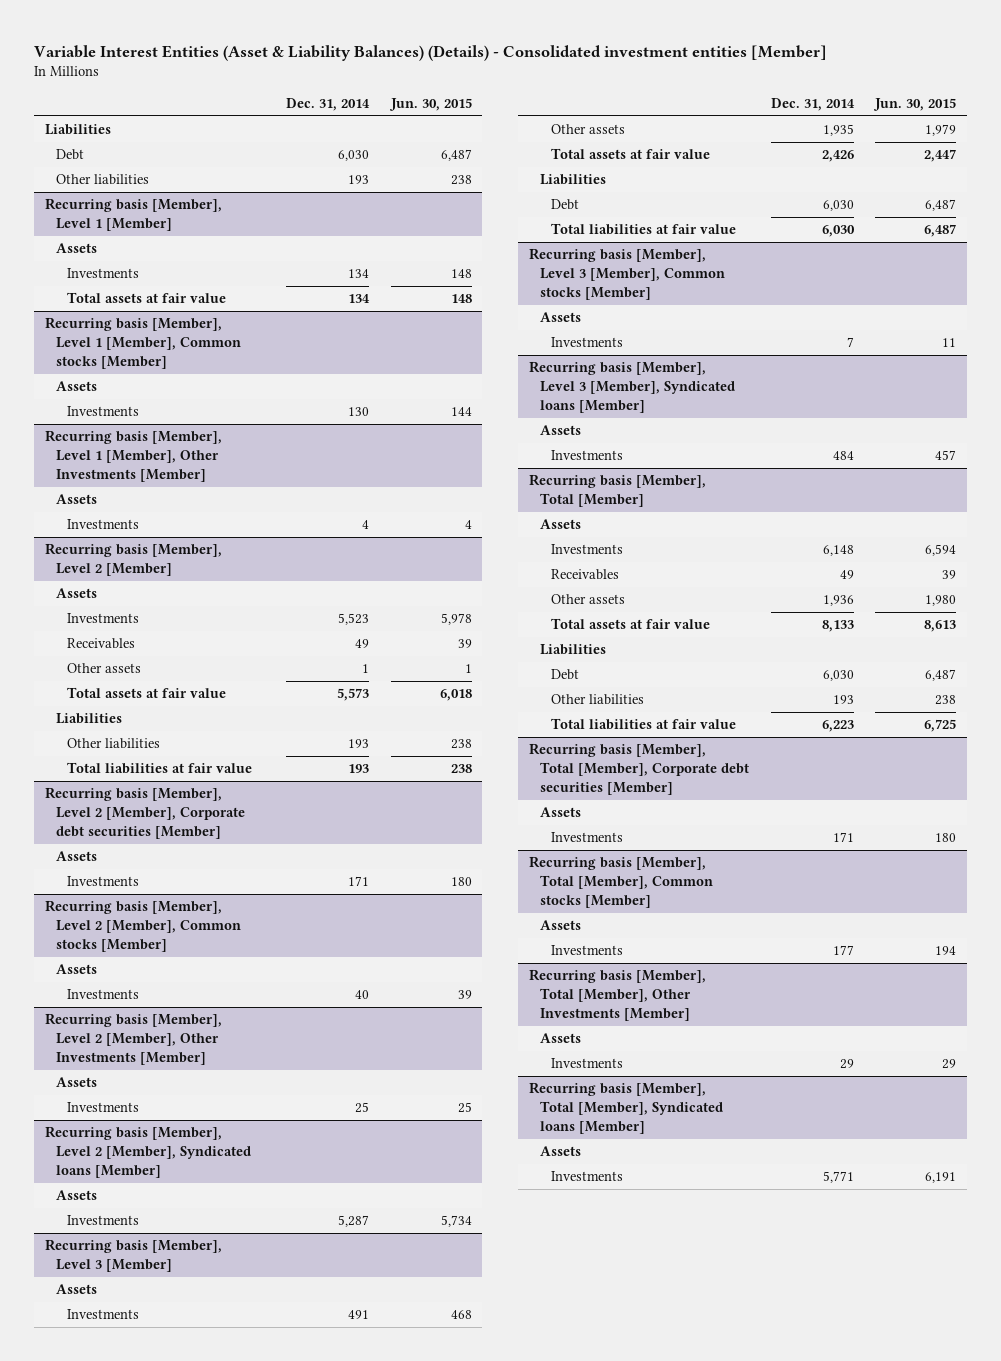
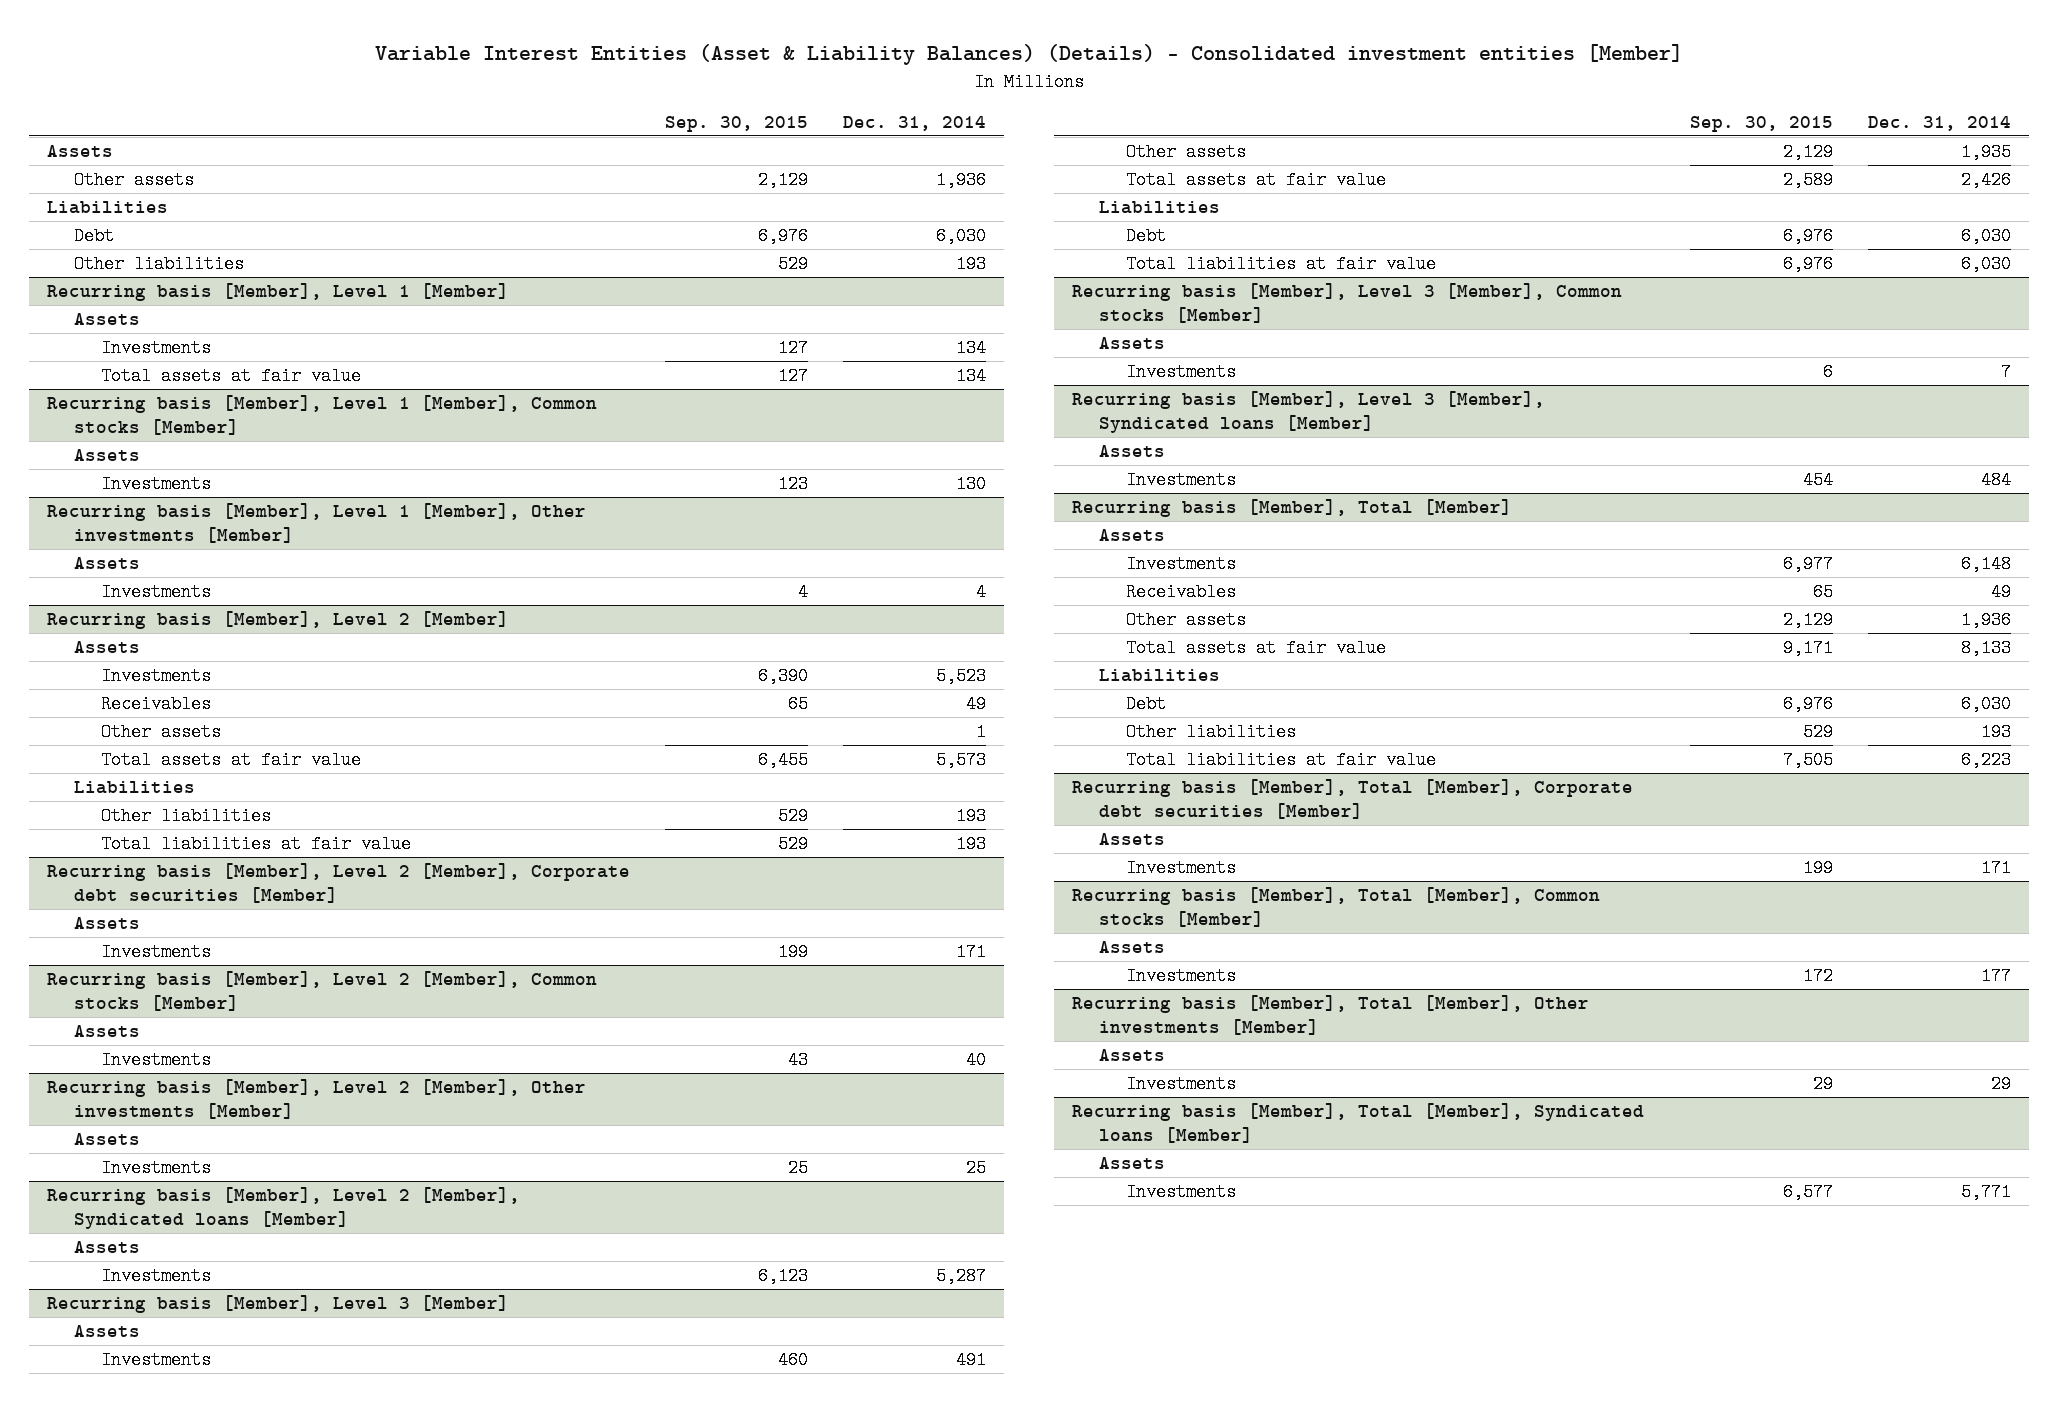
[388,97,472,111] Jun. 30, 2015 -> none
none -> [665,115,809,132] Sep. 30, 2015
none -> [46,145,113,158] Assets
none -> [73,171,194,190] Other assets
[44,430,222,482] Recurring basis [Member], Level 1 [Member], Other Investments [Member] -> [46,503,586,543] Recurring basis [Member], Level 1 [Member], Other investments [Member]
[44,1013,222,1065] Recurring basis [Member], Level 2 [Member], Other Investments [Member] -> [46,1079,586,1119] Recurring basis [Member], Level 2 [Member], Other investments [Member]
[529,969,707,1021] Recurring basis [Member], Total [Member], Other Investments [Member] -> [1071,995,1589,1035] Recurring basis [Member], Total [Member], Other investments [Member]

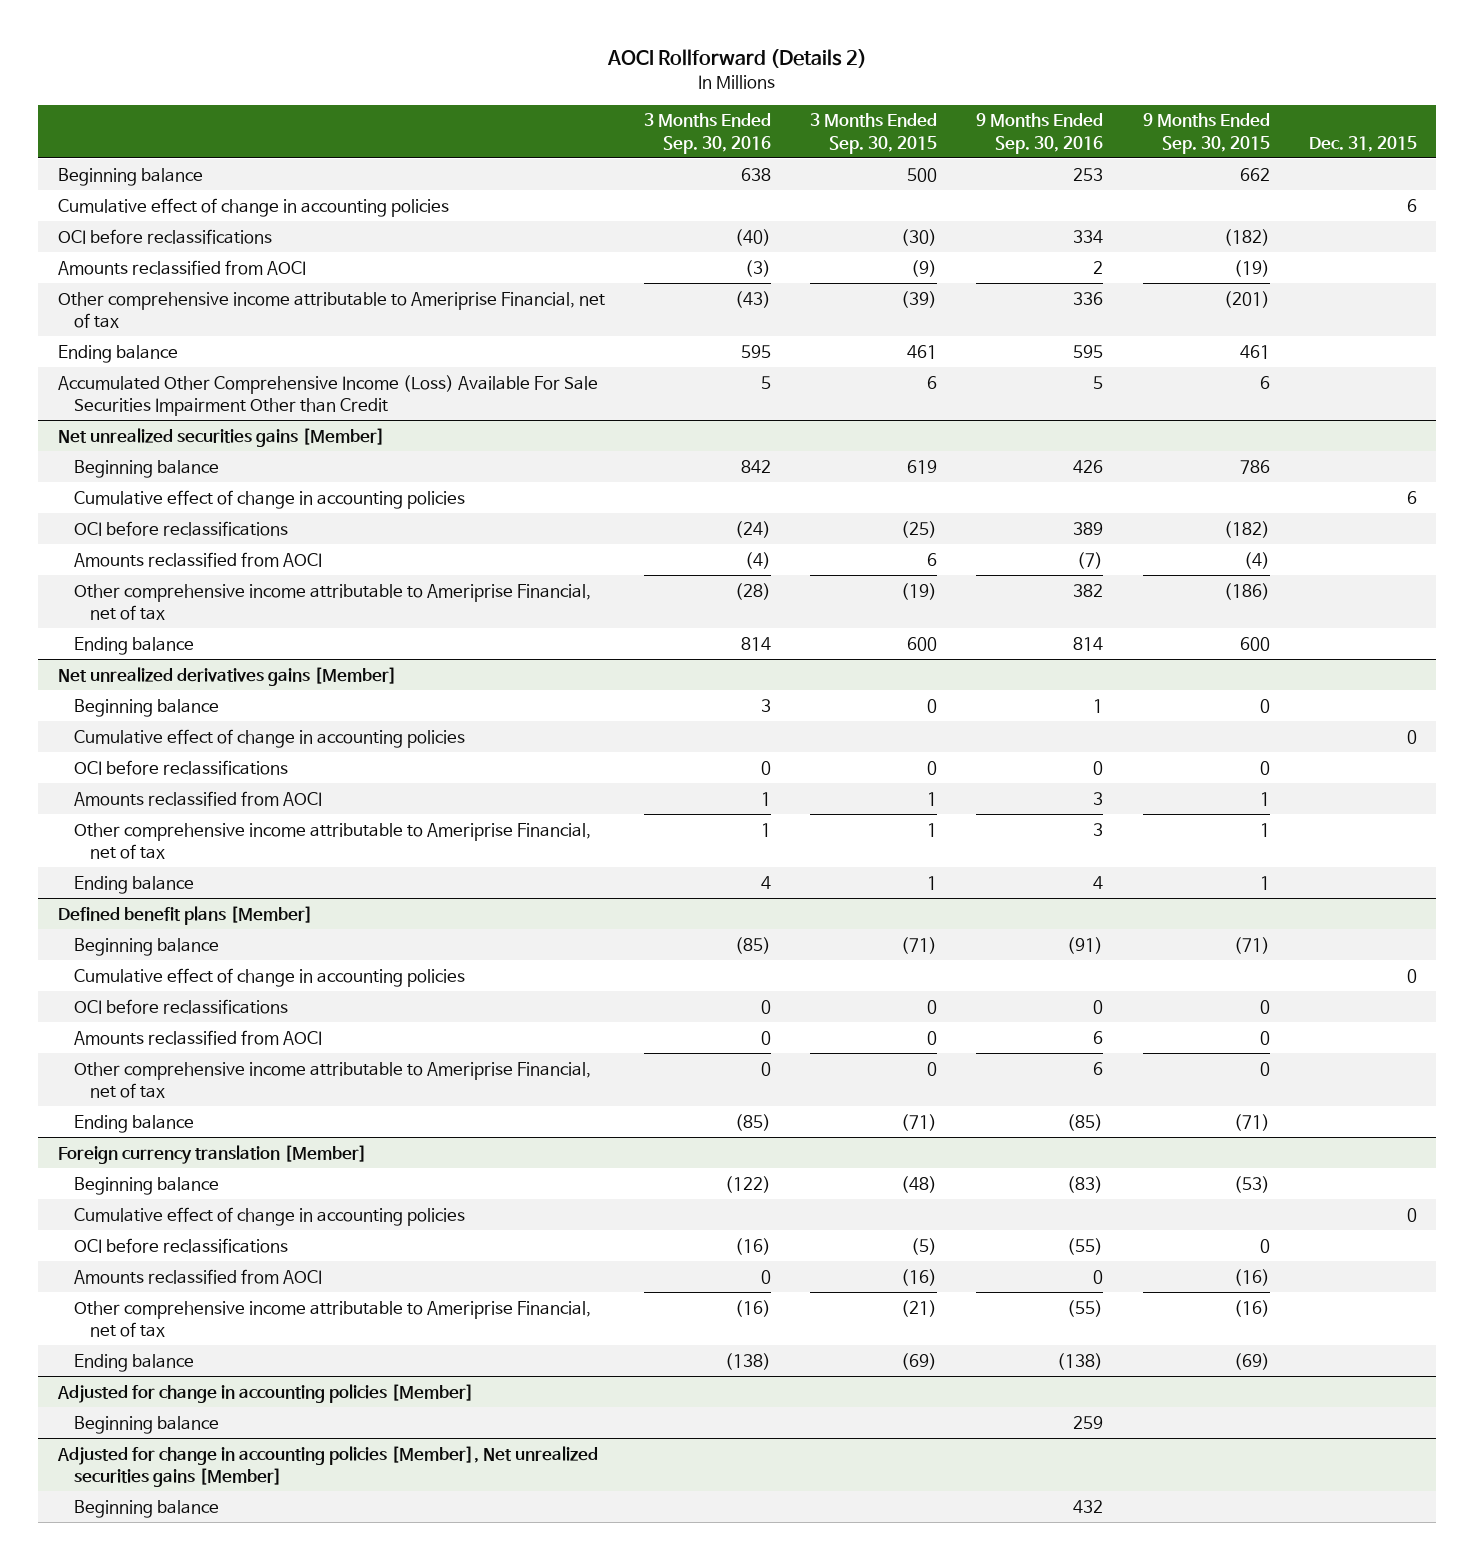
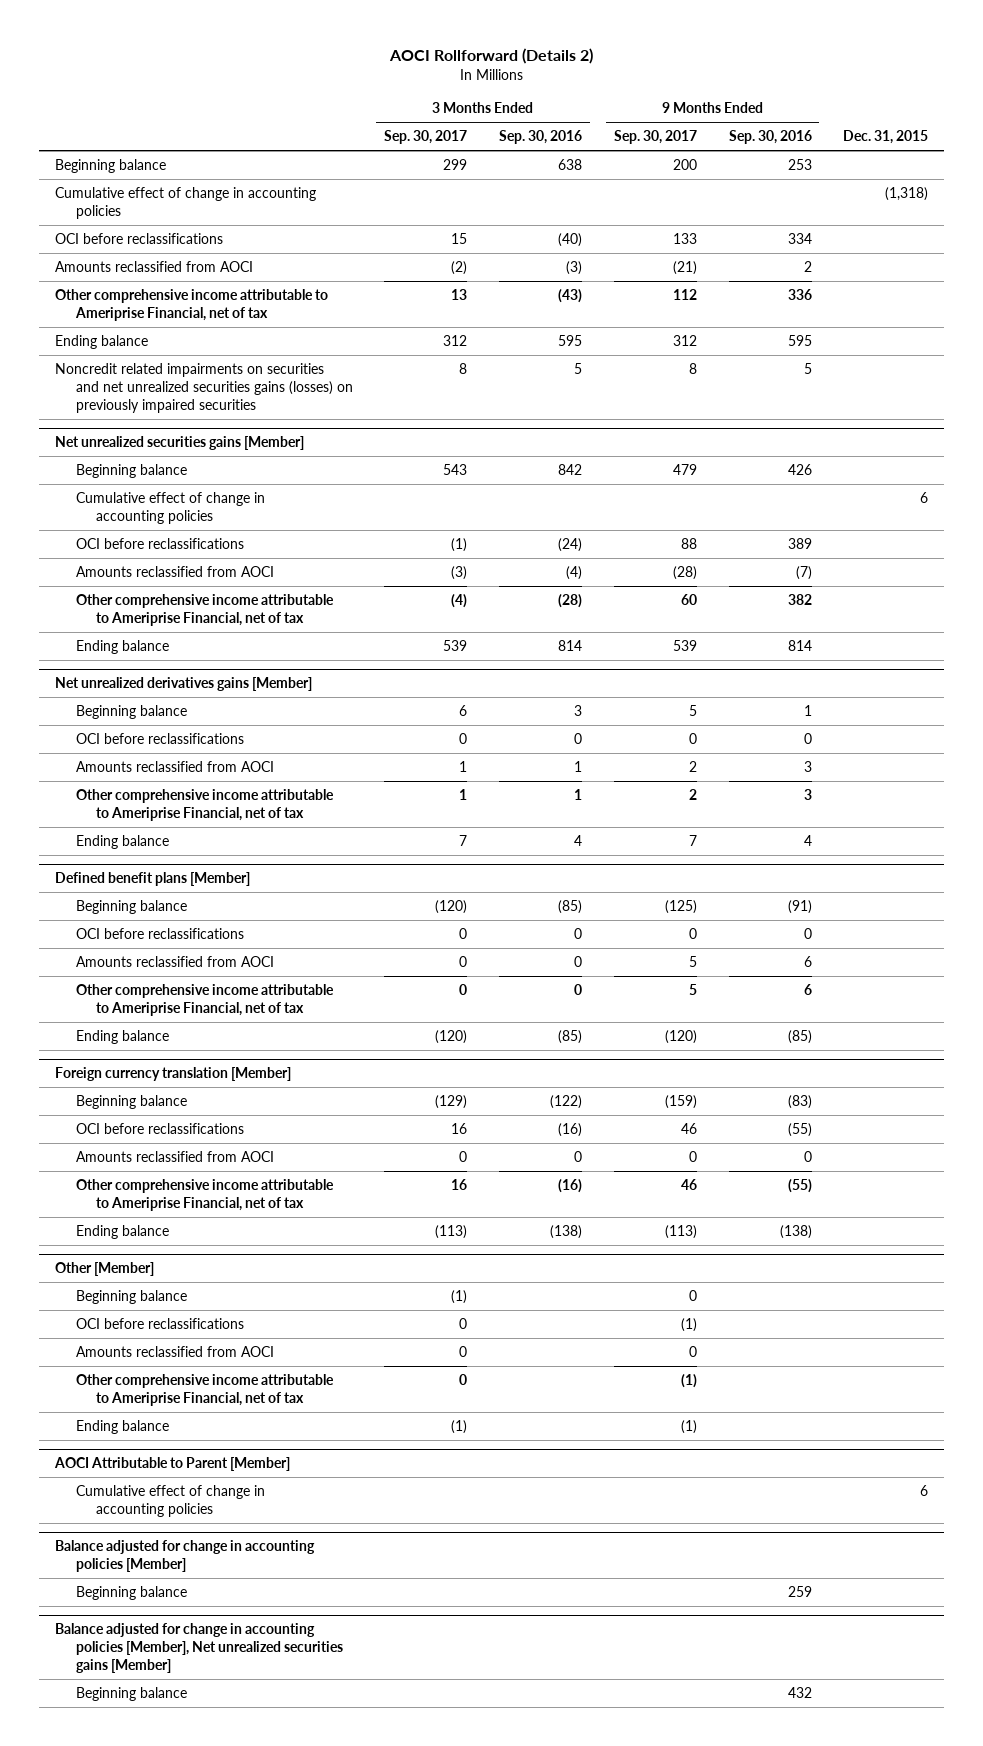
[810,113,938,154] 3 Months Ended Sep. 30, 2015 -> none
[1142,113,1270,154] 9 Months Ended Sep. 30, 2015 -> none
none -> [384,130,468,145] Sep. 30, 2017
none -> [613,130,697,145] Sep. 30, 2017
[1406,198,1417,212] 6 -> [885,187,929,202] (1,318)
[57,374,598,416] Accumulated Other Comprehensive Income (Loss) Available For Sale Securities Impairment Other than Credit -> [55,363,353,414] Noncredit related impairments on securities and net unrealized securities gains (losses) on previously impaired securities
[74,728,466,748] Cumulative effect of change in accounting policies -> none
[74,967,466,987] Cumulative effect of change in accounting policies -> none
[74,1206,466,1226] Cumulative effect of change in accounting policies -> none
none -> [55,1262,155,1277] Other [Member]
none -> [75,1290,187,1305] Beginning balance
none -> [75,1318,244,1330] OCI before reclassifications
none -> [75,1346,274,1358] Amounts reclassified from AOCI
none -> [75,1374,334,1407] Other comprehensive income attributable to Ameriprise Financial, net of tax
none -> [75,1420,169,1435] Ending balance
none -> [54,1457,291,1472] AOCI Attributable to Parent [Member]
none -> [75,1485,265,1518] Cumulative effect of change in accounting policies
[56,1383,474,1403] Adjusted for change in accounting policies [Member] -> [55,1540,316,1573] Balance adjusted for change in accounting policies [Member]
[56,1445,598,1487] Adjusted for change in accounting policies [Member], Net unrealized securities gains [Member] -> [55,1623,343,1674] Balance adjusted for change in accounting policies [Member], Net unrealized securities gains [Member]

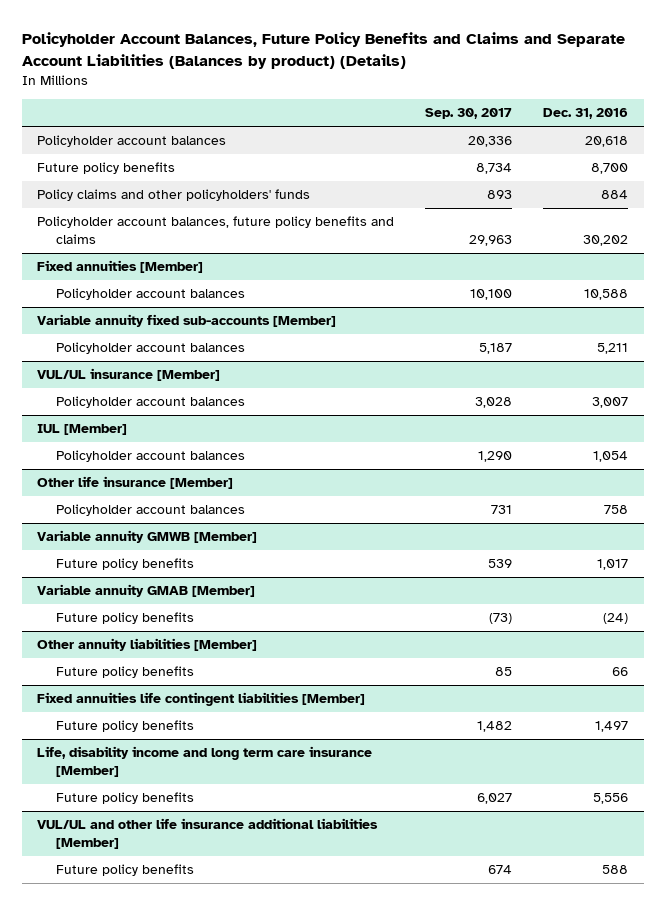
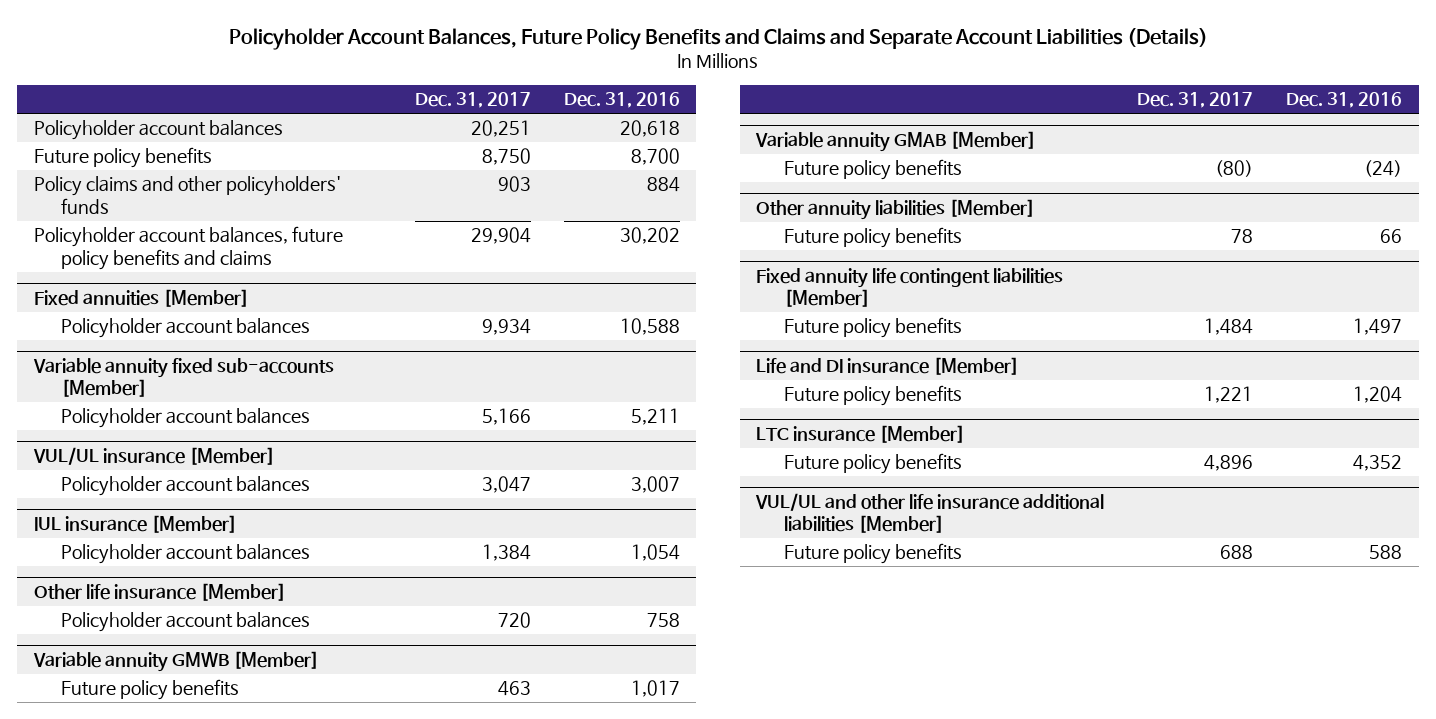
[22,31,626,69] Policyholder Account Balances, Future Policy Benefits and Claims and Separate Account Liabilities (Balances by product) (Details) -> [228,28,1208,51] Policyholder Account Balances, Future Policy Benefits and Claims and Separate Account Liabilities (Details)
[425,108,513,120] Sep. 30, 2017 -> none
none -> [414,92,531,109] Dec. 31, 2017
[37,424,128,436] IUL [Member] -> [33,514,237,533] IUL insurance [Member]
[37,692,366,707] Fixed annuities life contingent liabilities [Member] -> [756,267,1064,308] Fixed annuity life contingent liabilities [Member]
[37,746,373,777] Life, disability income and long term care insurance [Member] -> none
none -> [756,356,1020,375] Life and DI insurance [Member]
[593,793,629,805] 5,556 -> [1353,386,1403,404] 1,204
none -> [756,424,966,443] LTC insurance [Member]
none -> [783,453,962,475] Future policy benefits

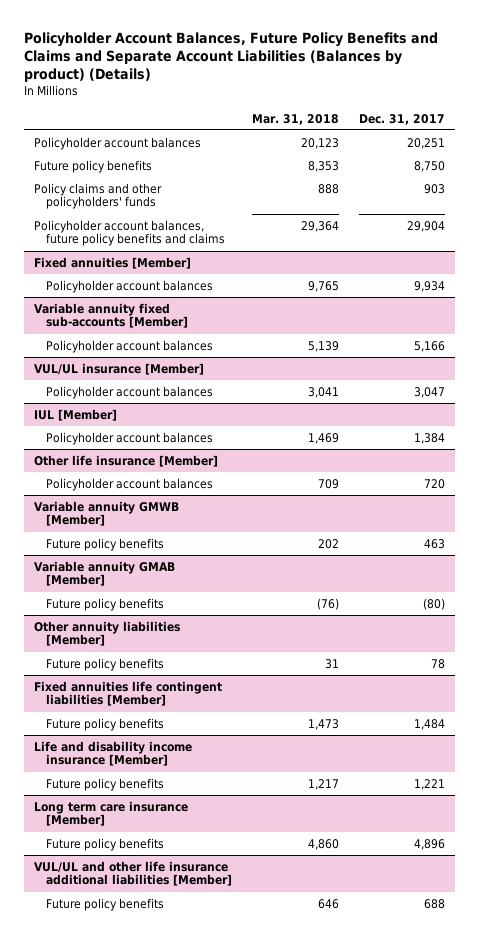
[228,28,1208,51] Policyholder Account Balances, Future Policy Benefits and Claims and Separate Account Liabilities (Details) -> [24,31,439,83] Policyholder Account Balances, Future Policy Benefits and Claims and Separate Account Liabilities (Balances by product) (Details)
[563,92,680,109] Dec. 31, 2016 -> none
none -> [252,113,340,125] Mar. 31, 2018
[33,514,237,533] IUL insurance [Member] -> [34,408,118,421] IUL [Member]
[756,267,1064,308] Fixed annuity life contingent liabilities [Member] -> [34,680,223,707] Fixed annuities life contingent liabilities [Member]
[756,356,1020,375] Life and DI insurance [Member] -> [34,740,193,767] Life and disability income insurance [Member]
[756,424,966,443] LTC insurance [Member] -> [34,800,189,827] Long term care insurance [Member]

